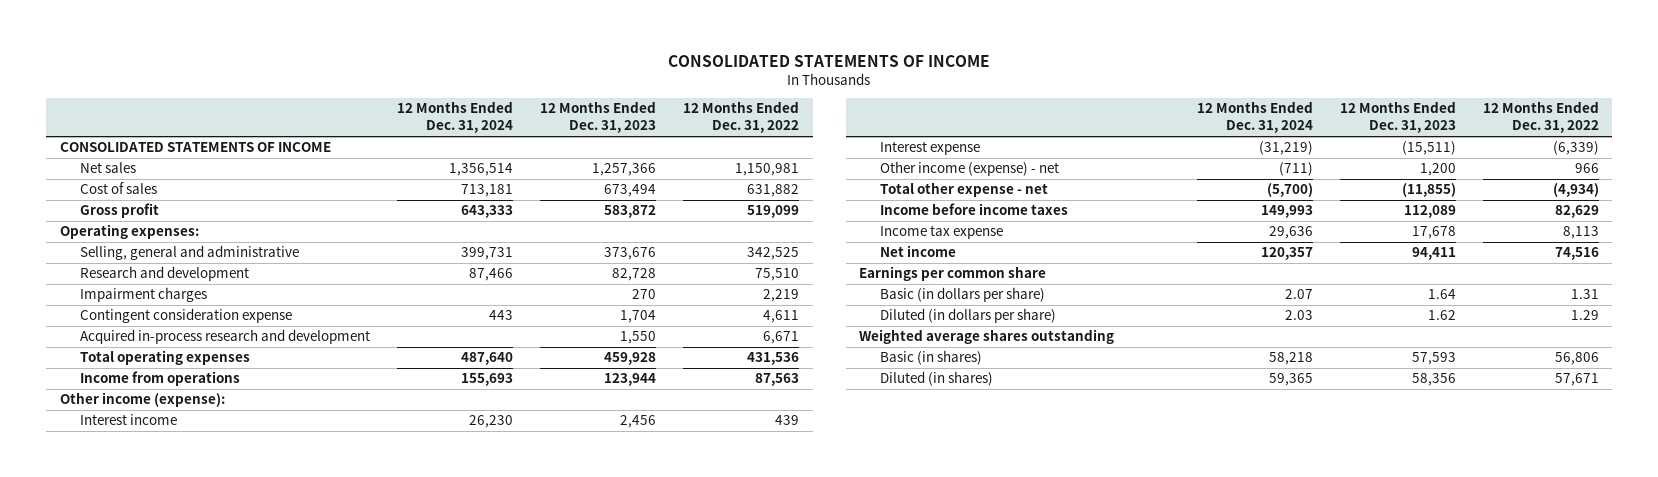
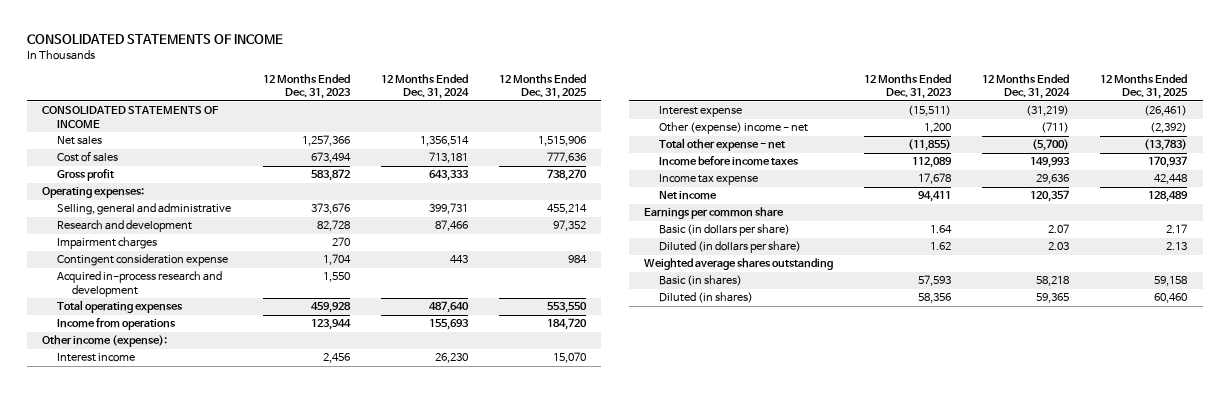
[683,101,800,134] 12 Months Ended Dec. 31, 2022 -> none
none -> [498,73,587,100] 12 Months Ended Dec. 31, 2025
[879,161,1059,177] Other income (expense) - net -> [659,122,809,135] Other (expense) income - net

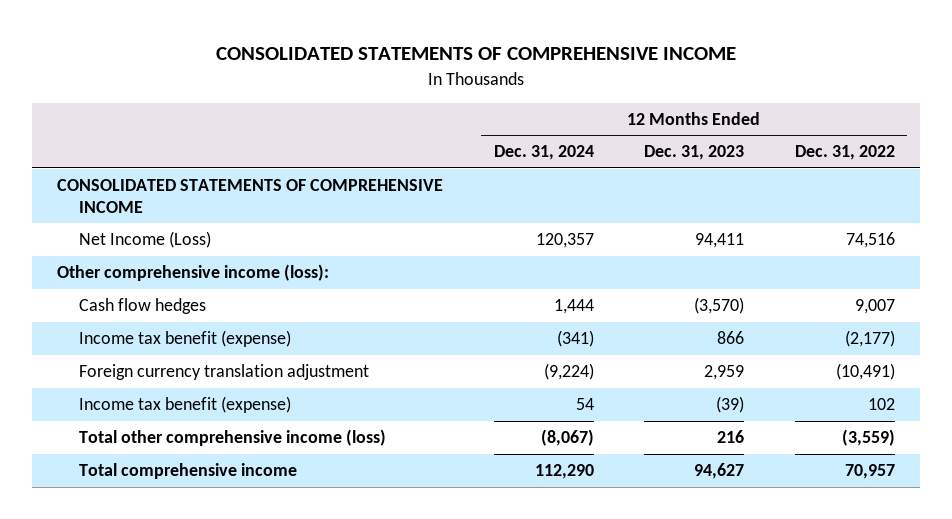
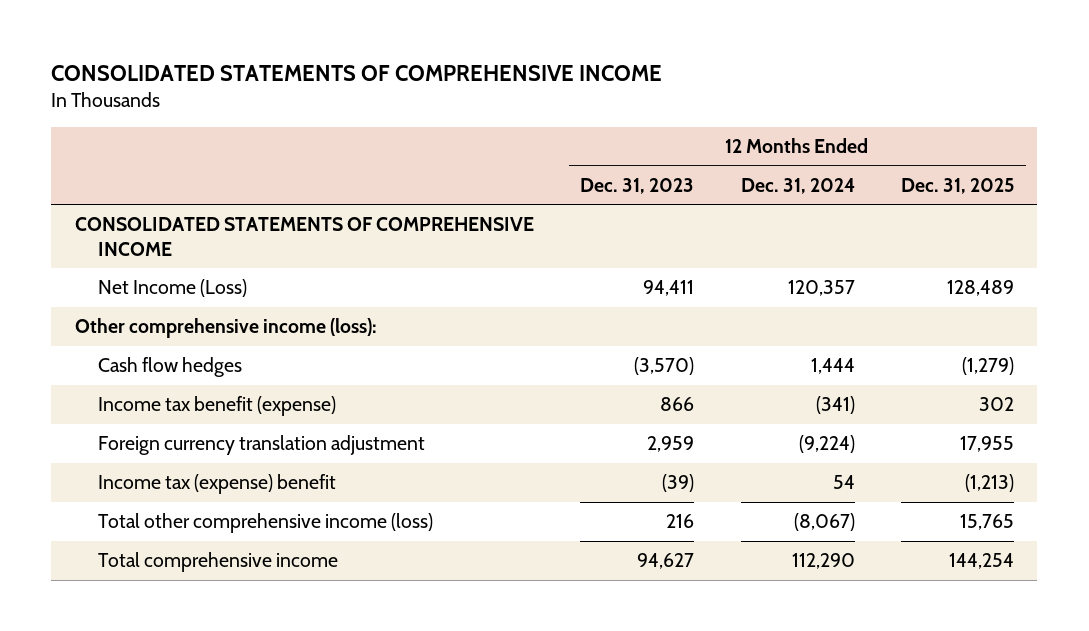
[794,145,895,161] Dec. 31, 2022 -> none
none -> [901,177,1015,194] Dec. 31, 2025
[78,396,291,414] Income tax benefit (expense) -> [97,474,336,495] Income tax (expense) benefit

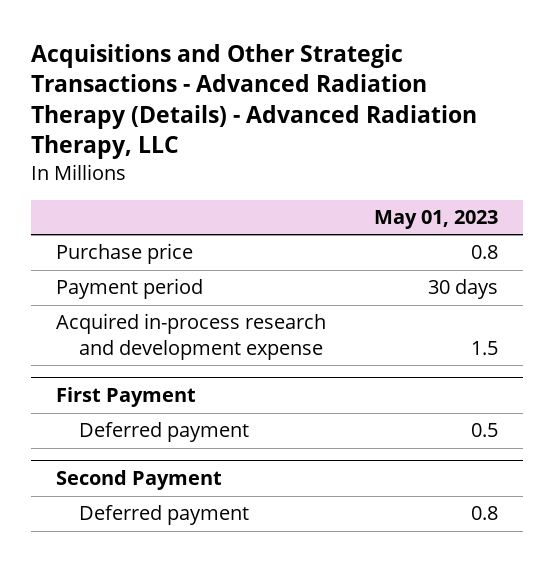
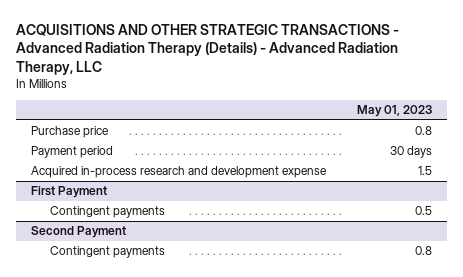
[31,43,478,160] Acquisitions and Other Strategic Transactions - Advanced Radiation Therapy (Details) - Advanced Radiation Therapy, LLC -> [15,23,399,75] ACQUISITIONS AND OTHER STRATEGIC TRANSACTIONS - Advanced Radiation Therapy (Details) - Advanced Radiation Therapy, LLC
[78,422,249,443] Deferred payment -> [49,206,165,219] Contingent payments
[78,505,249,526] Deferred payment -> [49,246,165,259] Contingent payments

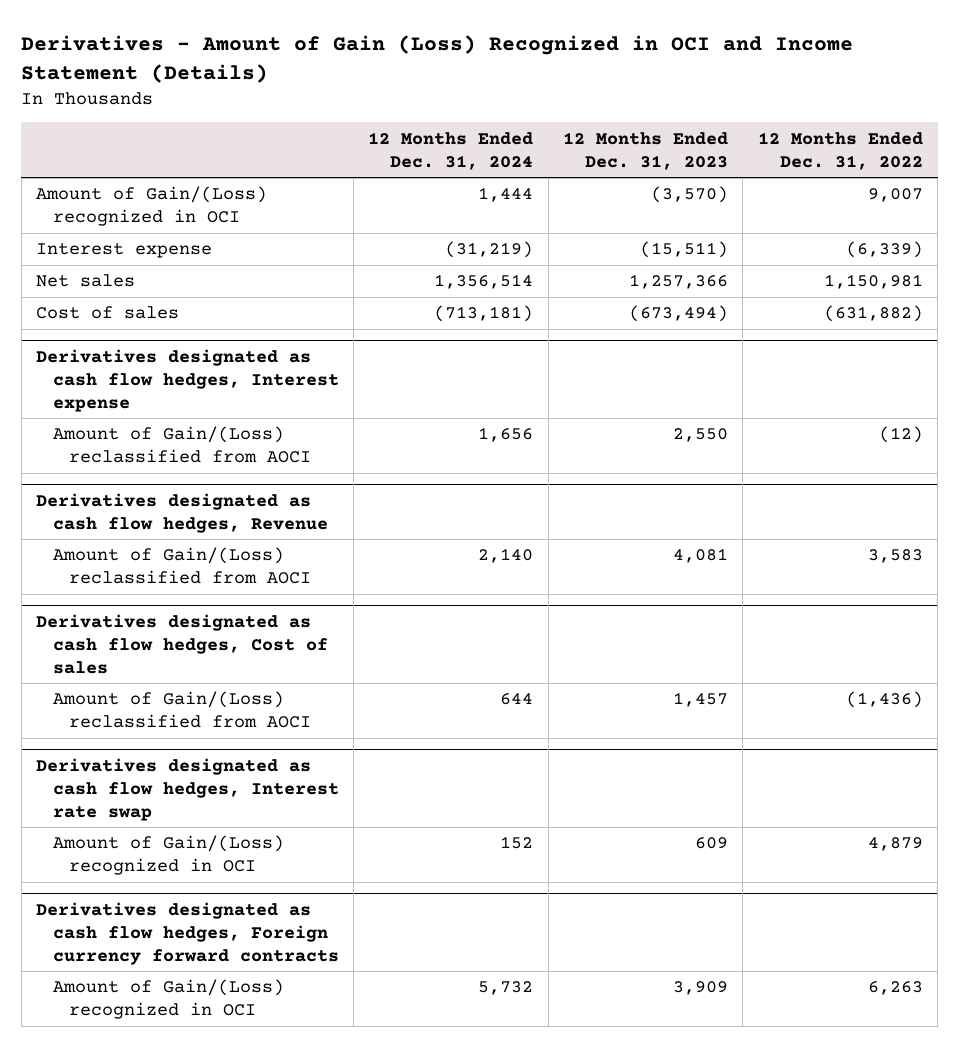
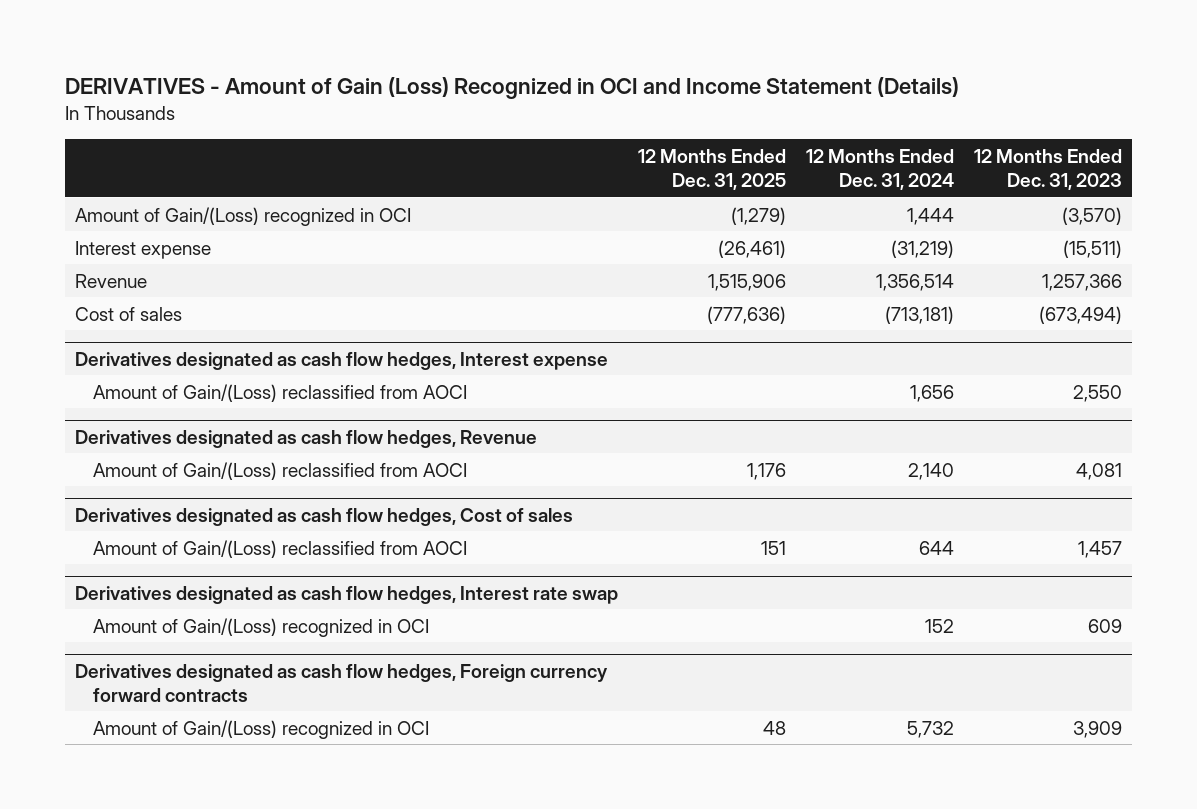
[21,35,854,83] Derivatives - Amount of Gain (Loss) Recognized in OCI and Income Statement (Details) -> [64,77,959,100] DERIVATIVES - Amount of Gain (Loss) Recognized in OCI and Income Statement (Details)
[757,131,923,170] 12 Months Ended Dec. 31, 2022 -> none
none -> [637,148,786,191] 12 Months Ended Dec. 31, 2025
[36,274,136,288] Net sales -> [74,273,147,288] Revenue

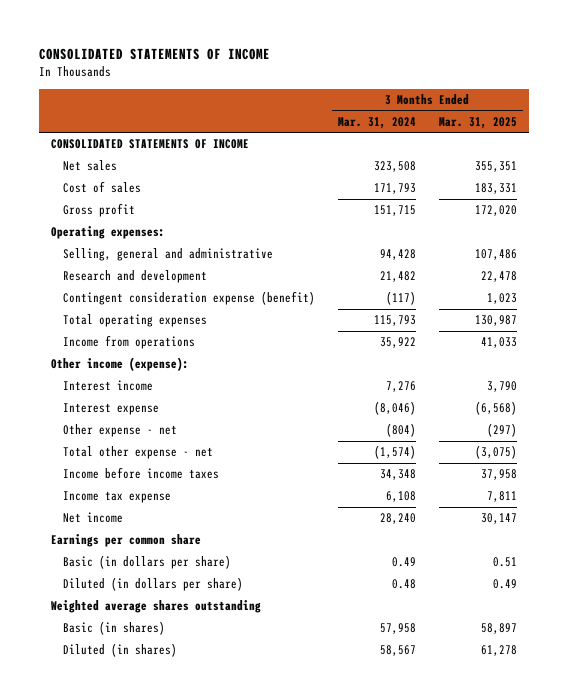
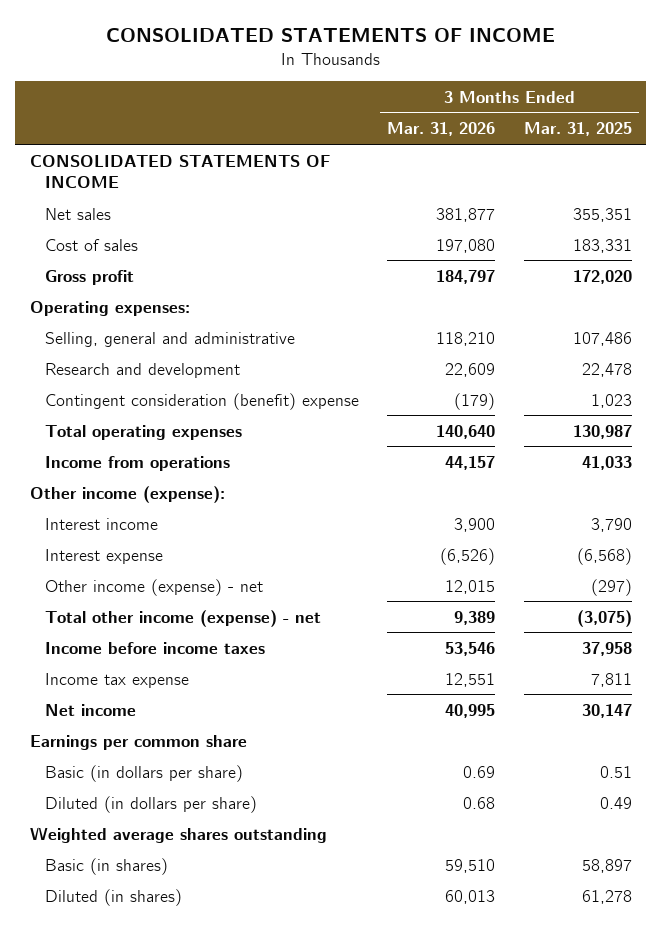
[337,116,416,129] Mar. 31, 2024 -> none
none -> [387,122,496,137] Mar. 31, 2026
[62,291,315,306] Contingent consideration expense (benefit) -> [44,392,359,410] Contingent consideration (benefit) expense
[62,424,177,438] Other expense - net -> [44,578,263,596] Other income (expense) - net
[62,446,213,460] Total other expense - net -> [44,609,321,627] Total other income (expense) - net

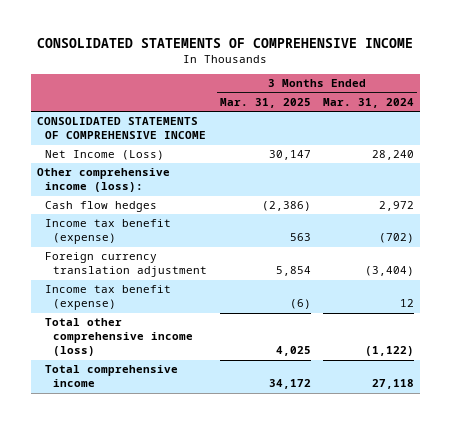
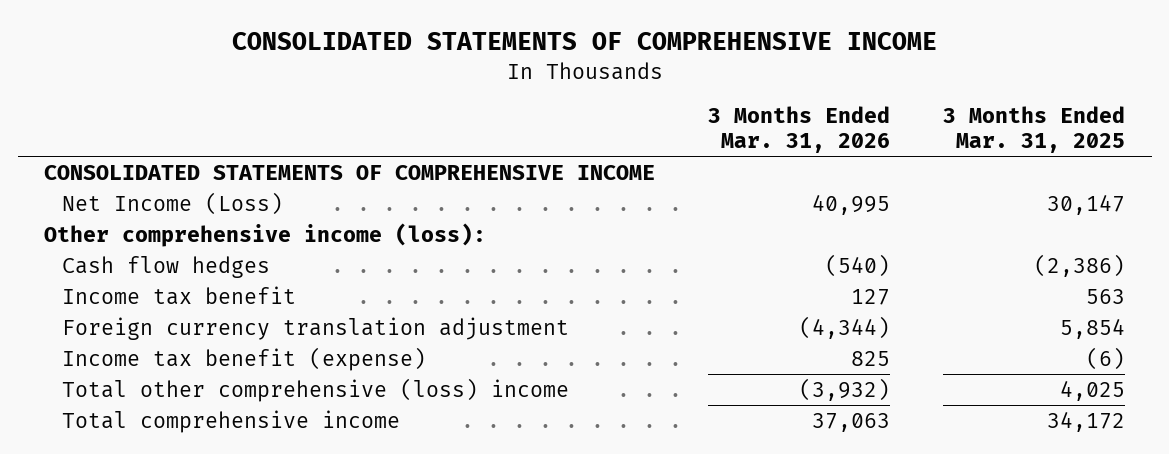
[322,97,414,108] Mar. 31, 2024 -> none
none -> [708,105,891,153] 3 Months Ended Mar. 31, 2026
[45,219,172,245] Income tax benefit (expense) -> [61,285,296,305] Income tax benefit
[45,318,194,357] Total other comprehensive income (loss) -> [61,377,569,402] Total other comprehensive (loss) income

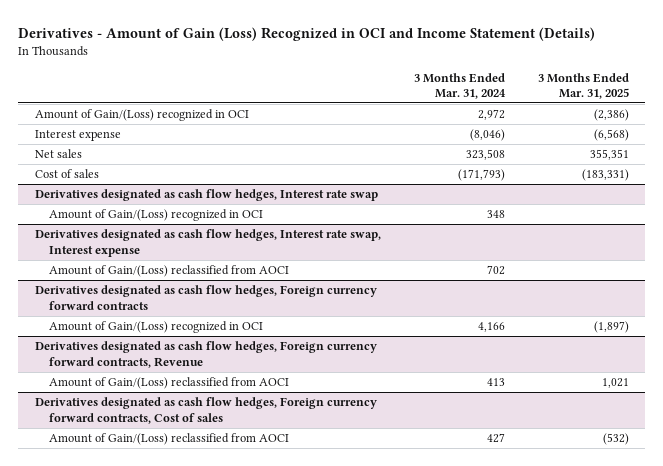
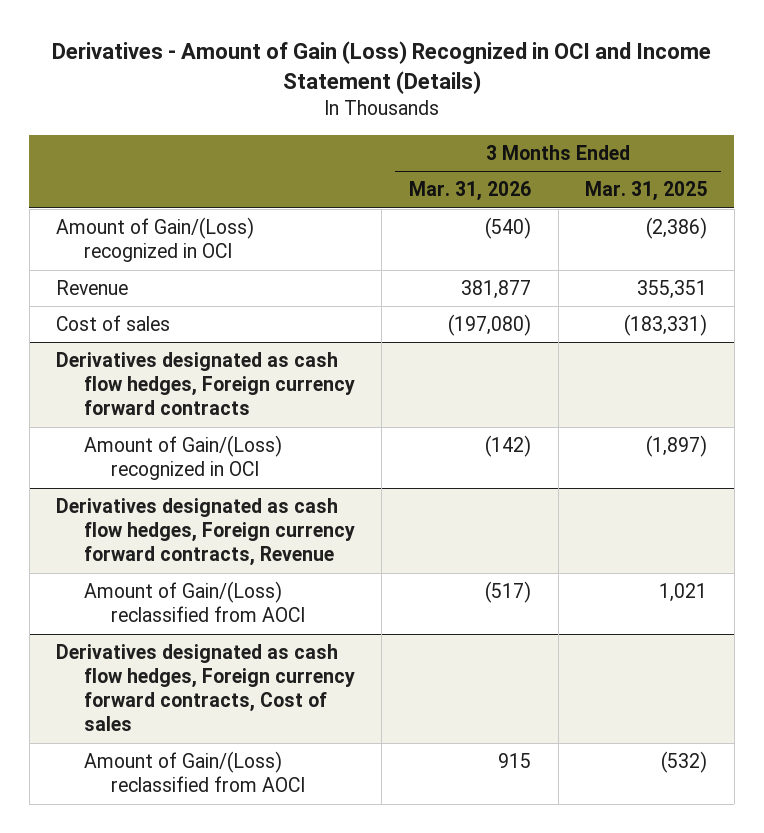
[413,72,506,100] 3 Months Ended Mar. 31, 2024 -> none
none -> [408,181,531,202] Mar. 31, 2026
[34,130,121,142] Interest expense -> none
[34,149,82,159] Net sales -> [56,280,129,296] Revenue
[34,189,378,202] Derivatives designated as cash flow hedges, Interest rate swap -> none
[49,209,264,222] Amount of Gain/(Loss) recognized in OCI -> none
[34,229,381,257] Derivatives designated as cash flow hedges, Interest rate swap, Interest expense -> none
[49,265,290,278] Amount of Gain/(Loss) reclassified from AOCI -> none

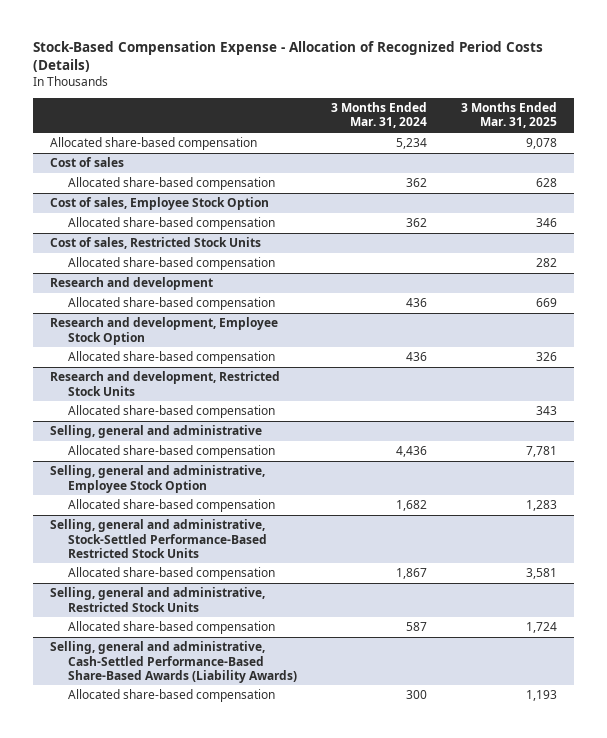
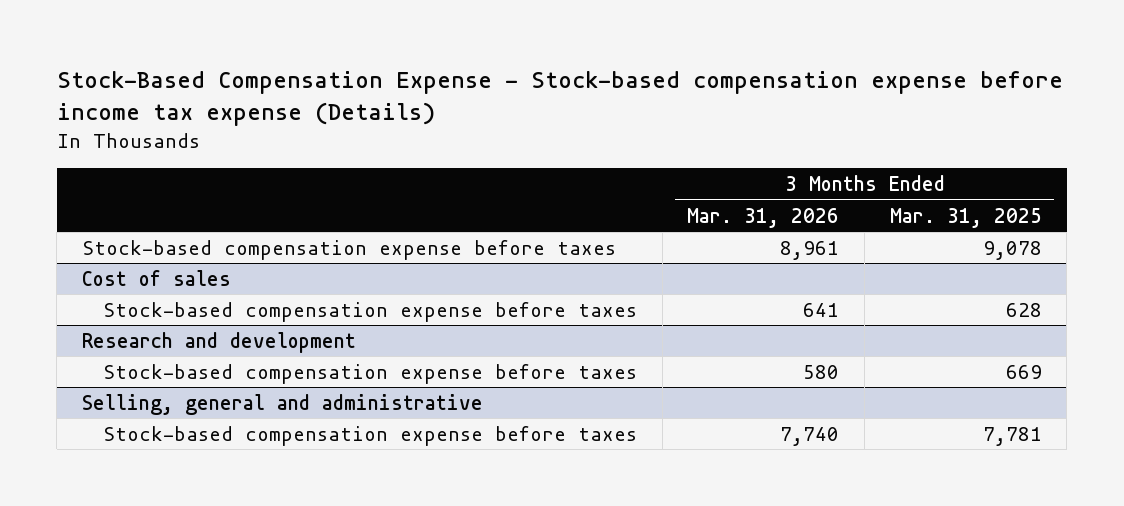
[33,40,544,72] Stock-Based Compensation Expense - Allocation of Recognized Period Costs (Details) -> [56,71,1063,127] Stock-Based Compensation Expense - Stock-based compensation expense before income tax expense (Details)
[330,102,427,129] 3 Months Ended Mar. 31, 2024 -> none
none -> [687,207,840,228] Mar. 31, 2026
[50,137,258,151] Allocated share-based compensation -> [81,239,616,260] Stock-based compensation expense before taxes
[50,197,270,211] Cost of sales, Employee Stock Option -> none
[67,217,275,231] Allocated share-based compensation -> none
[50,237,262,250] Cost of sales, Restricted Stock Units -> none
[67,257,275,271] Allocated share-based compensation -> none
[67,177,275,191] Allocated share-based compensation -> [103,301,638,322] Stock-based compensation expense before taxes
[50,317,279,345] Research and development, Employee Stock Option -> none
[67,351,275,365] Allocated share-based compensation -> none
[50,371,281,396] Research and development, Restricted Stock Units -> none
[67,405,275,419] Allocated share-based compensation -> none
[67,297,275,311] Allocated share-based compensation -> [103,363,638,384] Stock-based compensation expense before taxes
[50,465,266,493] Selling, general and administrative, Employee Stock Option -> none
[67,499,275,513] Allocated share-based compensation -> none
[50,519,267,558] Selling, general and administrative, Stock-Settled Performance-Based Restricted Stock Units -> none
[67,567,275,581] Allocated share-based compensation -> none
[50,587,266,612] Selling, general and administrative, Restricted Stock Units -> none
[67,621,275,635] Allocated share-based compensation -> none
[50,641,297,683] Selling, general and administrative, Cash-Settled Performance-Based Share-Based Awards (Liability Awards) -> none
[67,689,275,703] Allocated share-based compensation -> none
[67,445,275,459] Allocated share-based compensation -> [103,425,638,446] Stock-based compensation expense before taxes

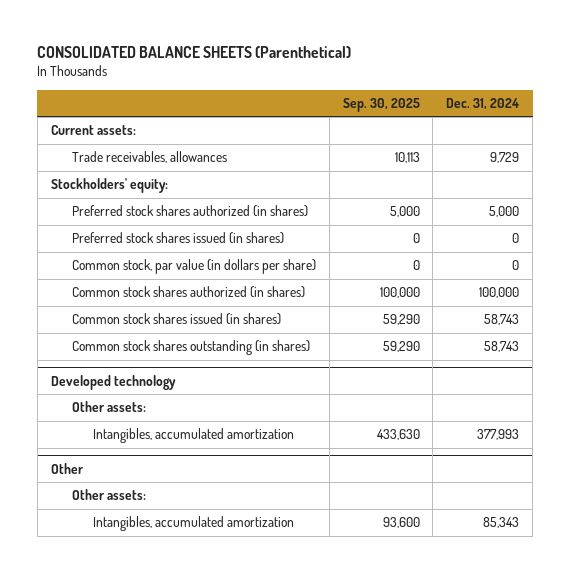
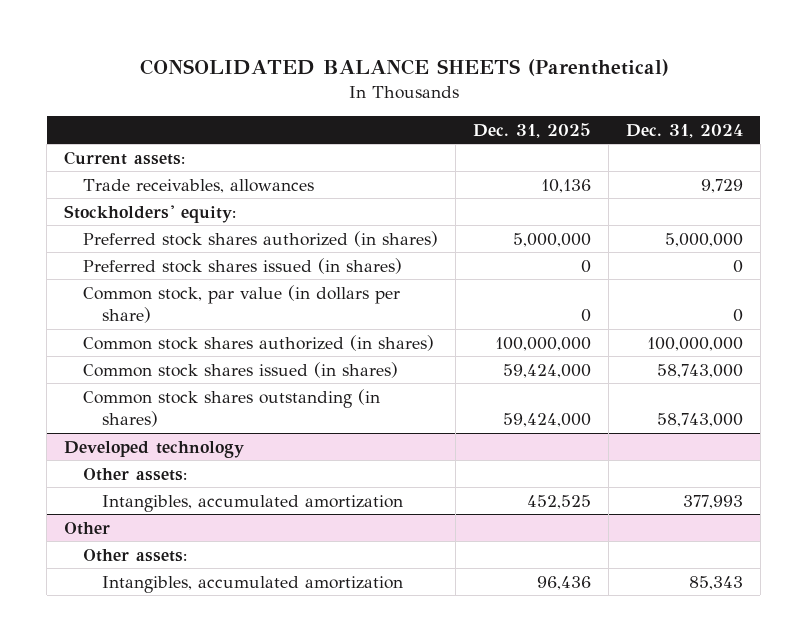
[342,97,420,112] Sep. 30, 2025 -> none
none -> [473,122,592,138] Dec. 31, 2025
[489,206,520,218] 5,000 -> [664,232,743,247] 5,000,000
[479,287,520,299] 100,000 -> [646,336,743,351] 100,000,000
[484,314,520,326] 58,743 -> [656,363,743,378] 58,743,000
[484,341,520,353] 58,743 -> [656,413,743,428] 58,743,000

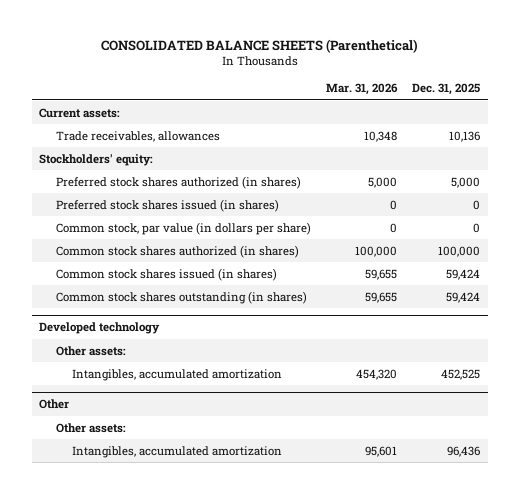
[625,123,743,138] Dec. 31, 2024 -> none
none -> [325,83,398,96] Mar. 31, 2026
[513,232,592,247] 5,000,000 -> [451,176,481,188] 5,000
[495,336,592,351] 100,000,000 -> [438,245,481,257] 100,000
[503,363,592,378] 59,424,000 -> [446,268,481,280] 59,424
[503,413,592,428] 59,424,000 -> [446,291,481,303] 59,424

